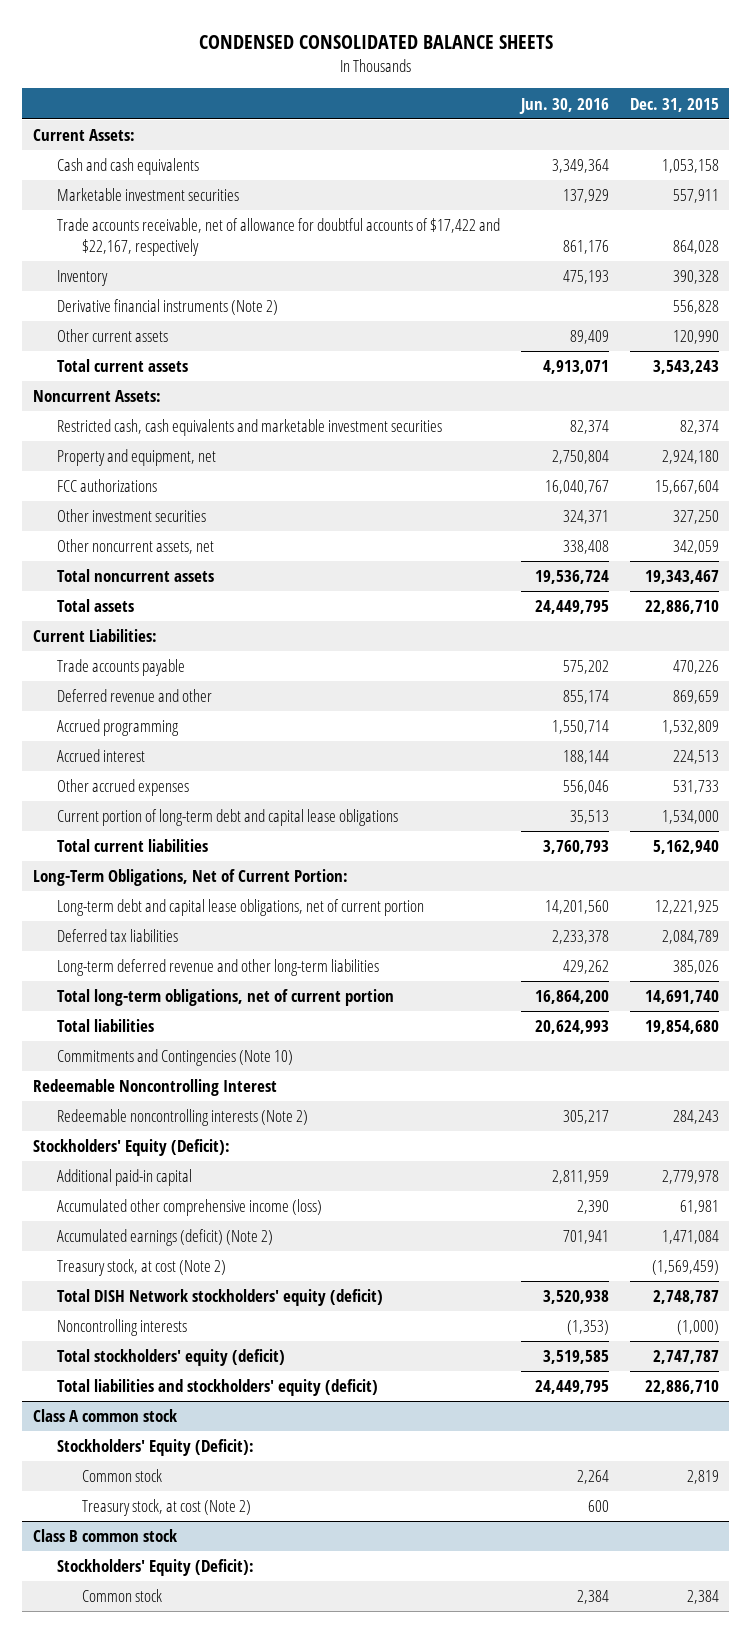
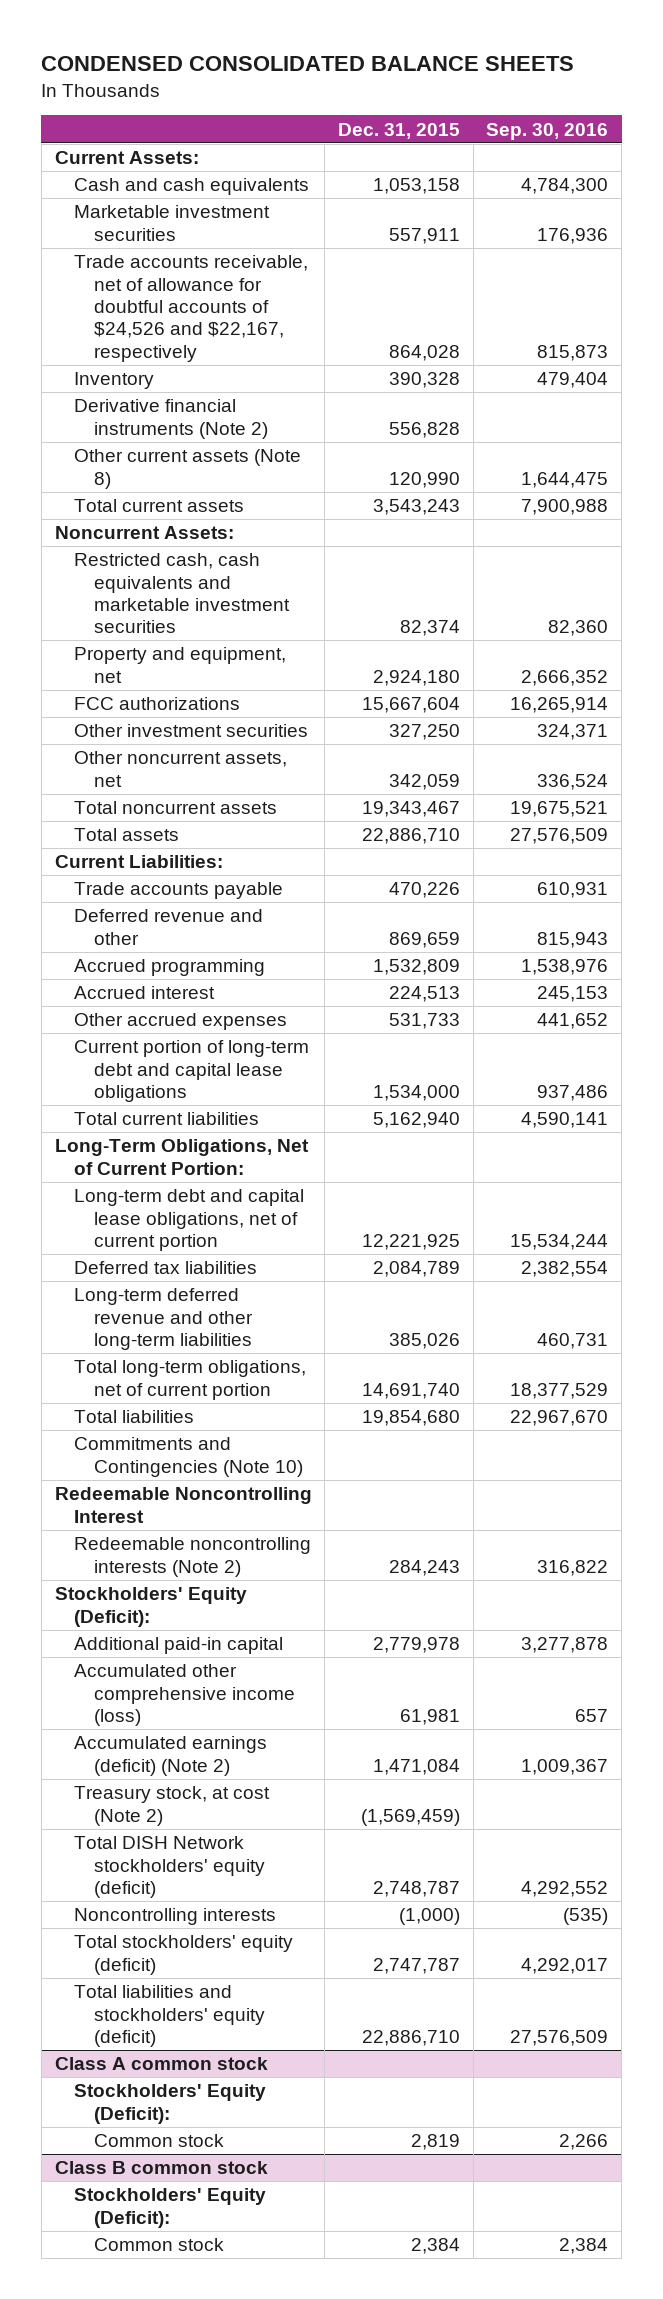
[518,97,609,114] Jun. 30, 2016 -> none
none -> [486,122,609,140] Sep. 30, 2016
[57,218,501,257] Trade accounts receivable, net of allowance for doubtful accounts of $17,422 and $22,167, respectively -> [74,255,309,362] Trade accounts receivable, net of allowance for doubtful accounts of $24,526 and $22,167, respectively
[57,329,169,343] Other current assets -> [74,449,302,489] Other current assets (Note 8)
[81,1499,251,1517] Treasury stock, at cost (Note 2) -> none

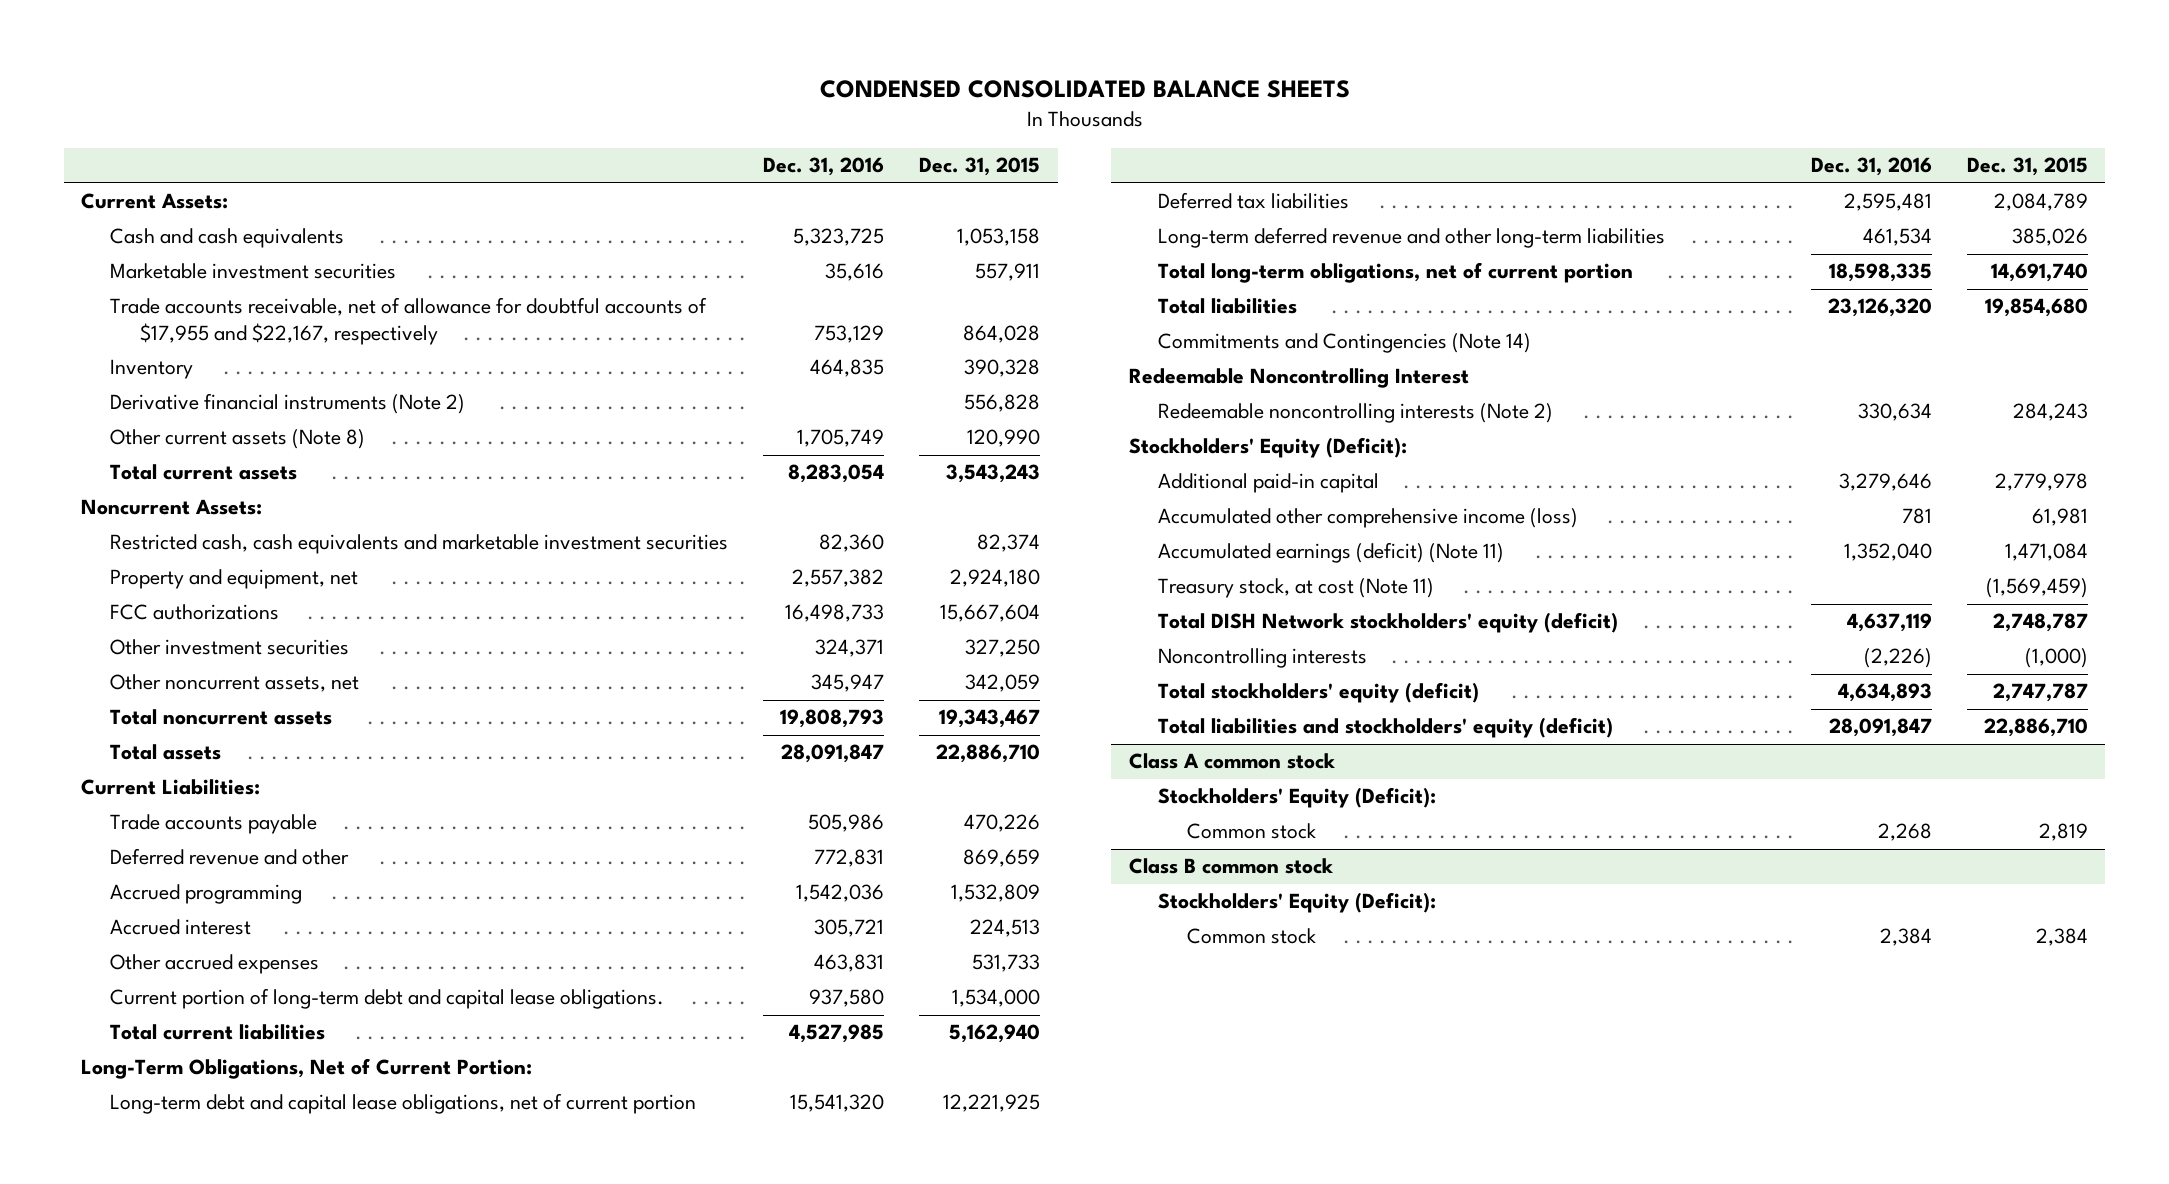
[486,122,609,140] Sep. 30, 2016 -> none
none -> [763,157,885,177] Dec. 31, 2016
[74,255,309,362] Trade accounts receivable, net of allowance for doubtful accounts of $24,526 and $22,167, respectively -> [110,297,708,346] Trade accounts receivable, net of allowance for doubtful accounts of $17,955 and $22,167, respectively
[74,1040,310,1102] Current portion of long-term debt and capital lease obligations -> [110,988,665,1010] Current portion of long-term debt and capital lease obligations.
[74,1437,303,1477] Commitments and Contingencies (Note 10) -> [1158,333,1532,354] Commitments and Contingencies (Note 14)
[74,1736,268,1776] Accumulated earnings (deficit) (Note 2) -> [1158,542,1505,564] Accumulated earnings (deficit) (Note 11)
[74,1786,271,1826] Treasury stock, at cost (Note 2) -> [1158,578,1435,599] Treasury stock, at cost (Note 11)

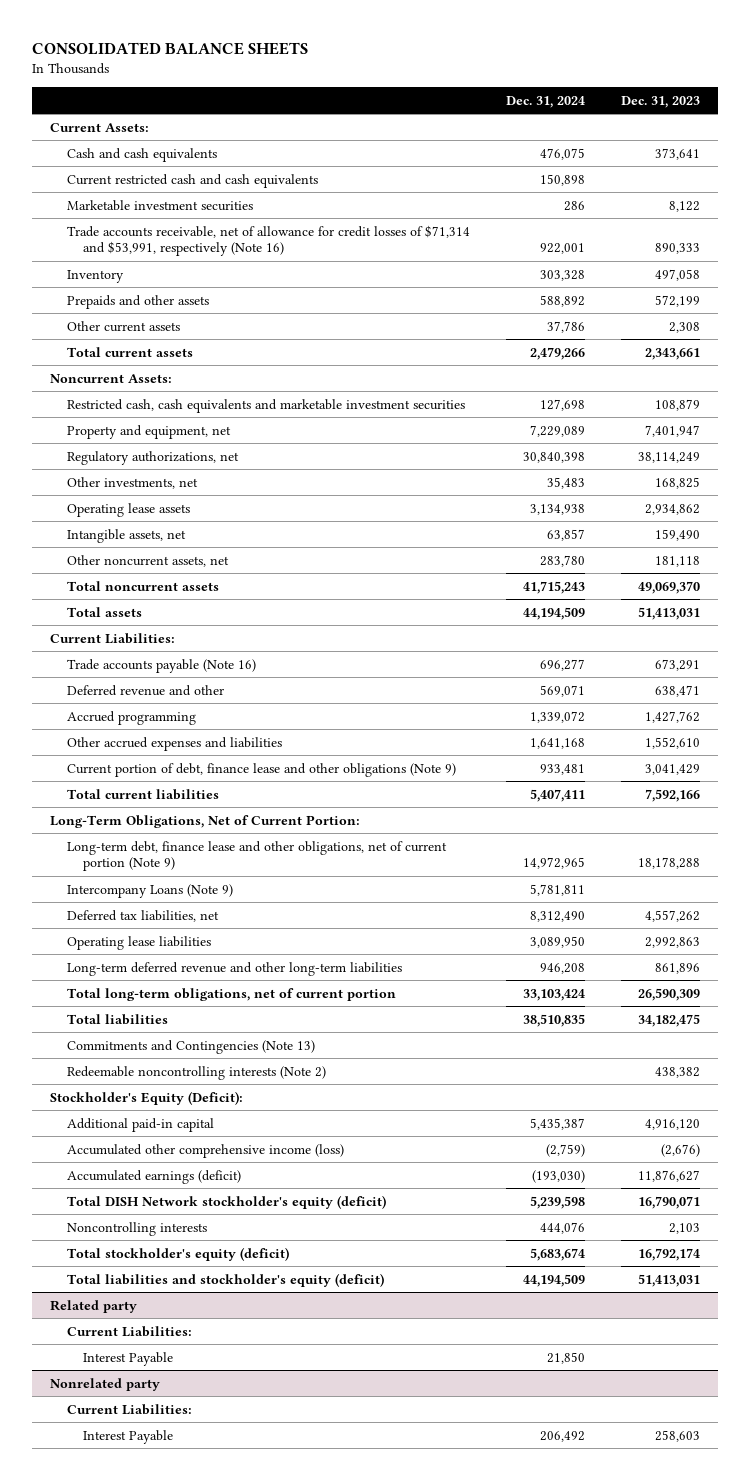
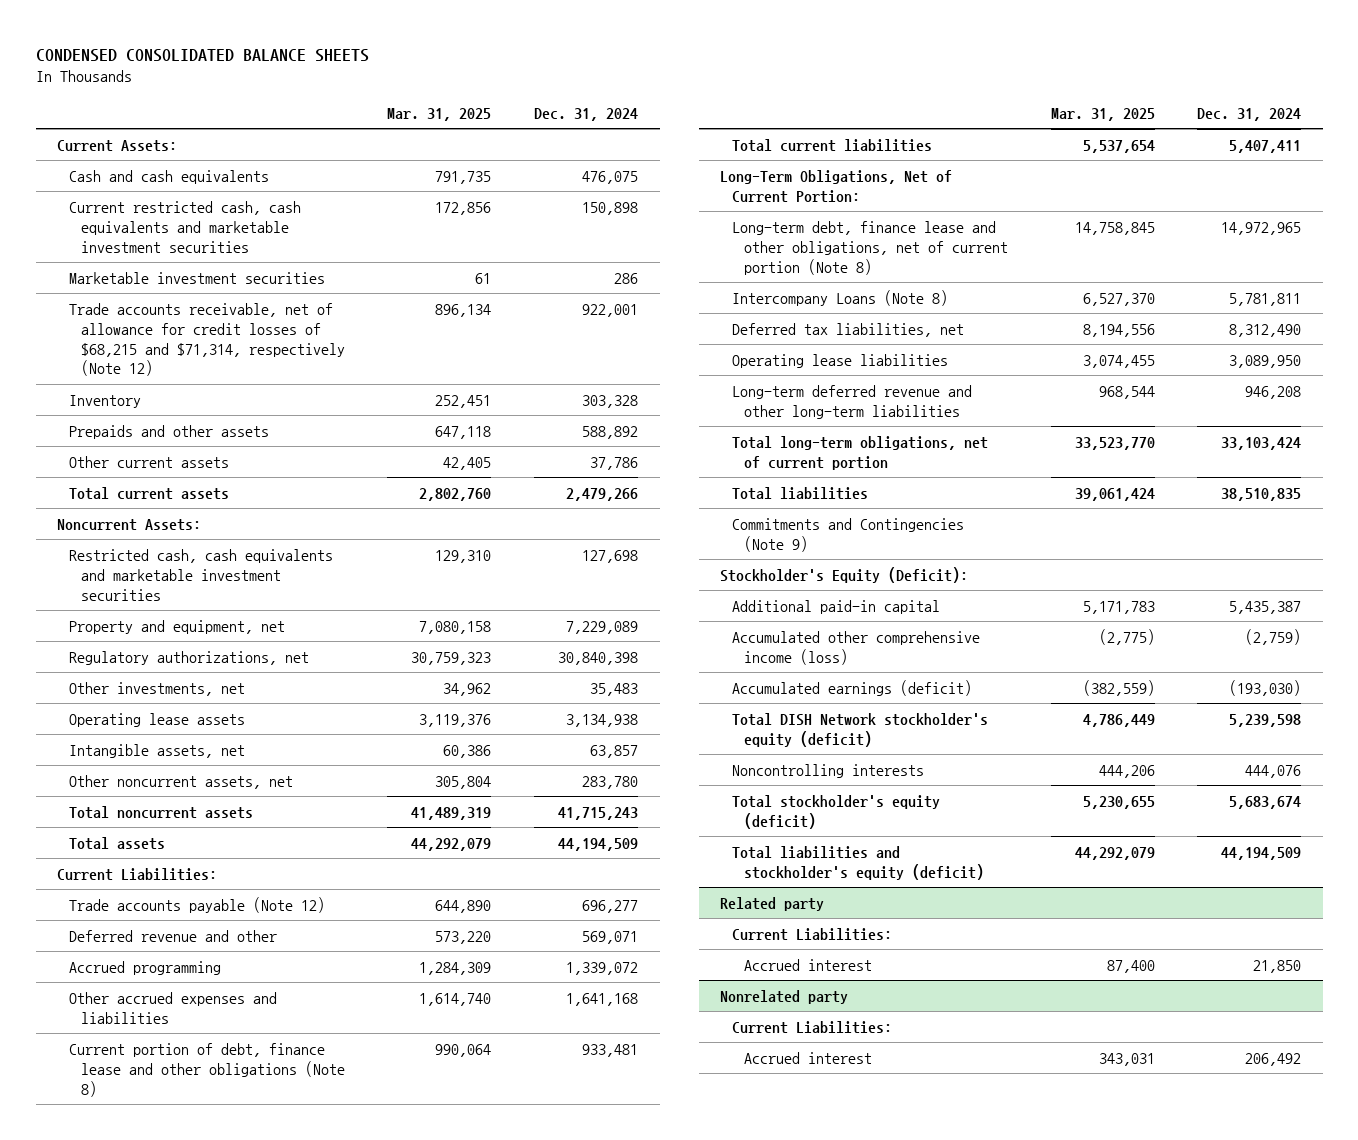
[31,41,308,55] CONSOLIDATED BALANCE SHEETS -> [35,49,369,63] CONDENSED CONSOLIDATED BALANCE SHEETS
[620,95,700,108] Dec. 31, 2023 -> none
none -> [387,107,492,121] Mar. 31, 2025
[66,173,318,188] Current restricted cash and cash equivalents -> [68,200,301,253] Current restricted cash, cash equivalents and marketable investment securities
[66,224,470,257] Trade accounts receivable, net of allowance for credit losses of $71,314 and $53,991, respectively (Note 16) -> [68,302,345,377] Trade accounts receivable, net of allowance for credit losses of $68,215 and $71,314, respectively (Note 12)
[66,658,256,673] Trade accounts payable (Note 16) -> [68,896,325,913] Trade accounts payable (Note 12)
[66,762,456,777] Current portion of debt, finance lease and other obligations (Note 9) -> [68,1042,345,1097] Current portion of debt, finance lease and other obligations (Note 8)
[66,840,447,872] Long-term debt, finance lease and other obligations, net of current portion (Note 9) -> [732,220,1008,275] Long-term debt, finance lease and other obligations, net of current portion (Note 8)
[66,883,233,898] Intercompany Loans (Note 9) -> [732,289,949,306] Intercompany Loans (Note 8)
[66,1065,326,1080] Redeemable noncontrolling interests (Note 2) -> none
[66,1039,315,1054] Commitments and Contingencies (Note 13) -> [732,517,965,552] Commitments and Contingencies (Note 9)
[83,1351,174,1366] Interest Payable -> [743,958,872,971] Accrued interest
[83,1429,174,1444] Interest Payable -> [743,1051,872,1064] Accrued interest

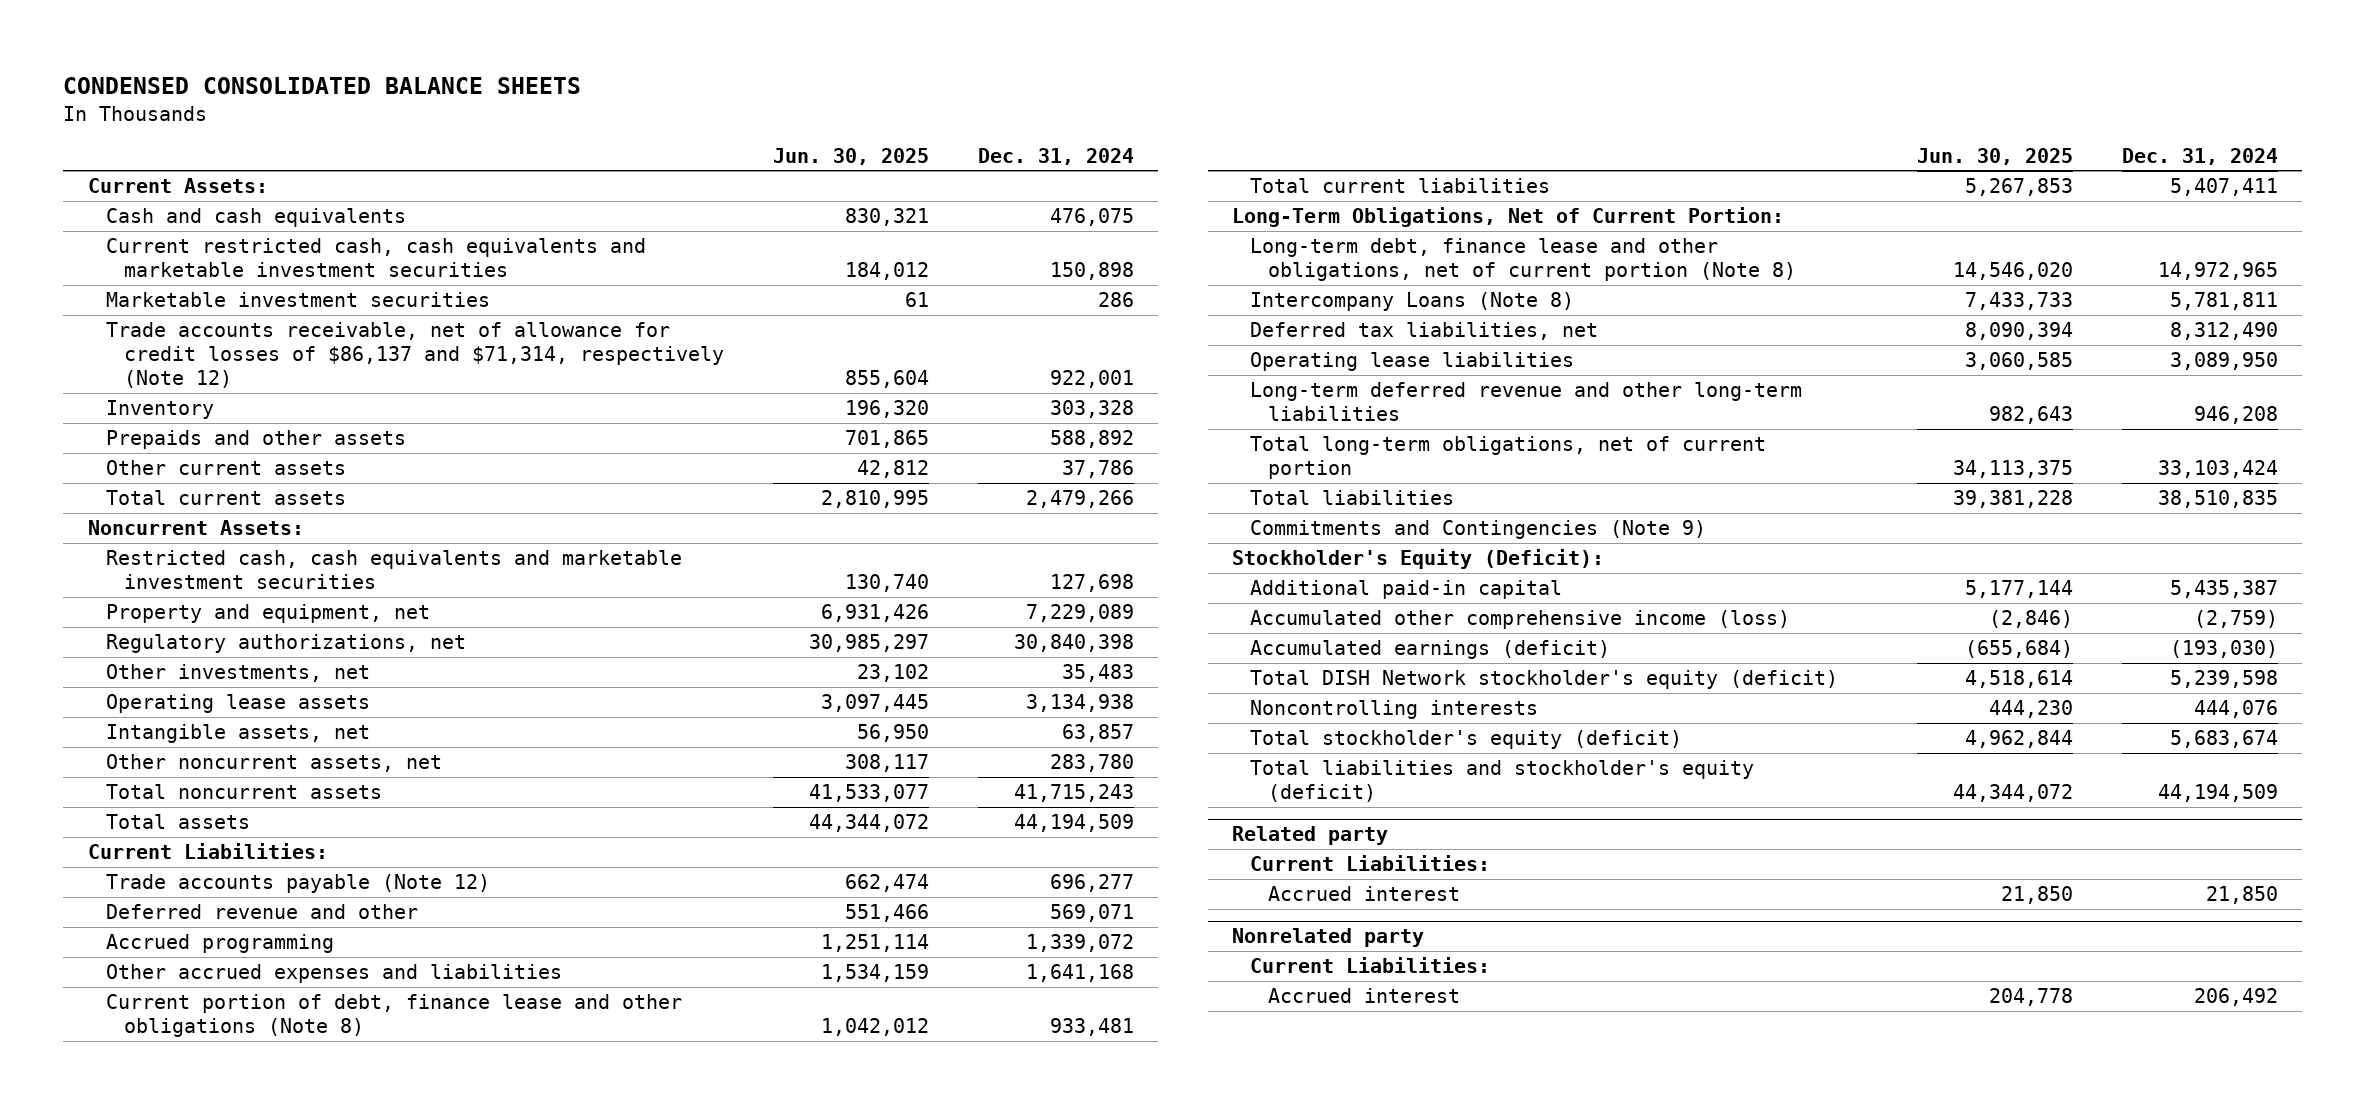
[387,107,492,121] Mar. 31, 2025 -> none
none -> [772,147,929,165] Jun. 30, 2025
[68,302,345,377] Trade accounts receivable, net of allowance for credit losses of $68,215 and $71,314, respectively (Note 12) -> [105,322,725,389] Trade accounts receivable, net of allowance for credit losses of $86,137 and $71,314, respectively (Note 12)

